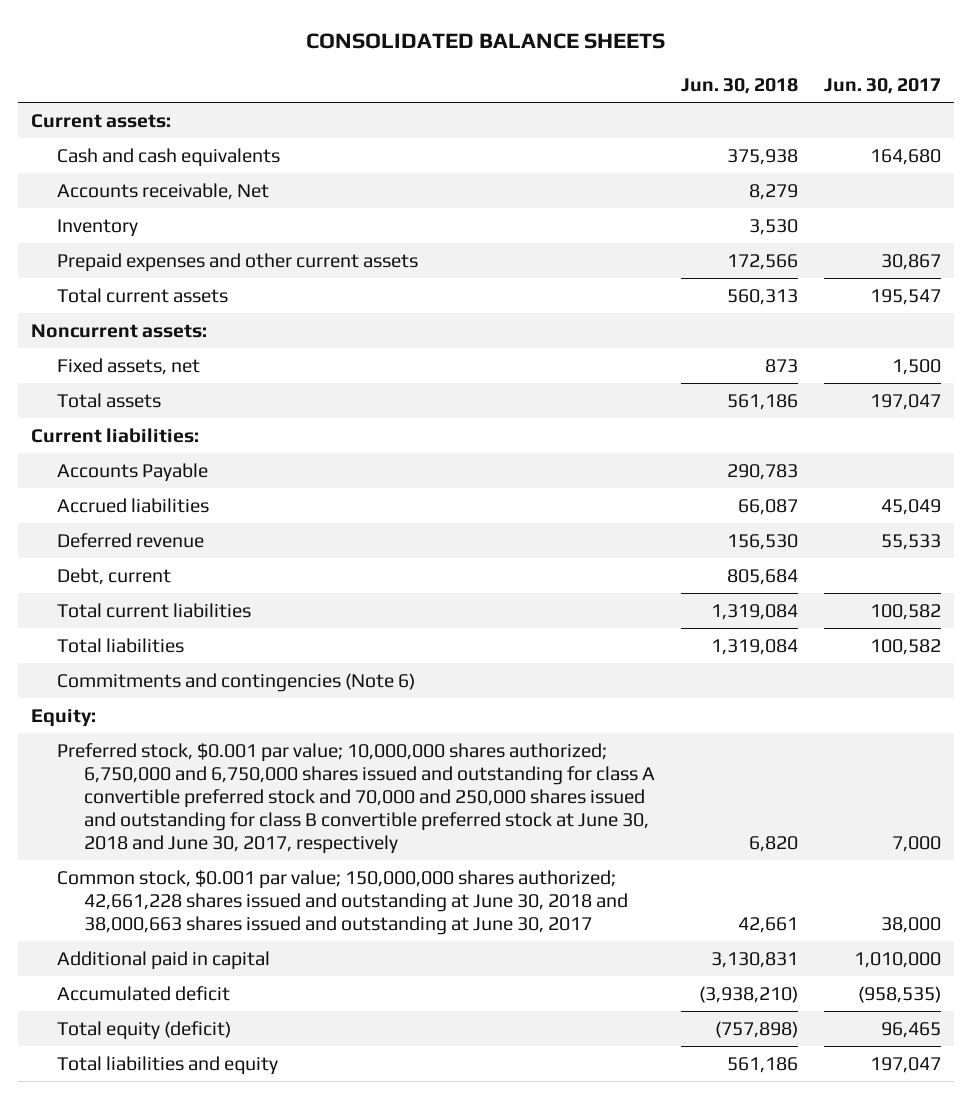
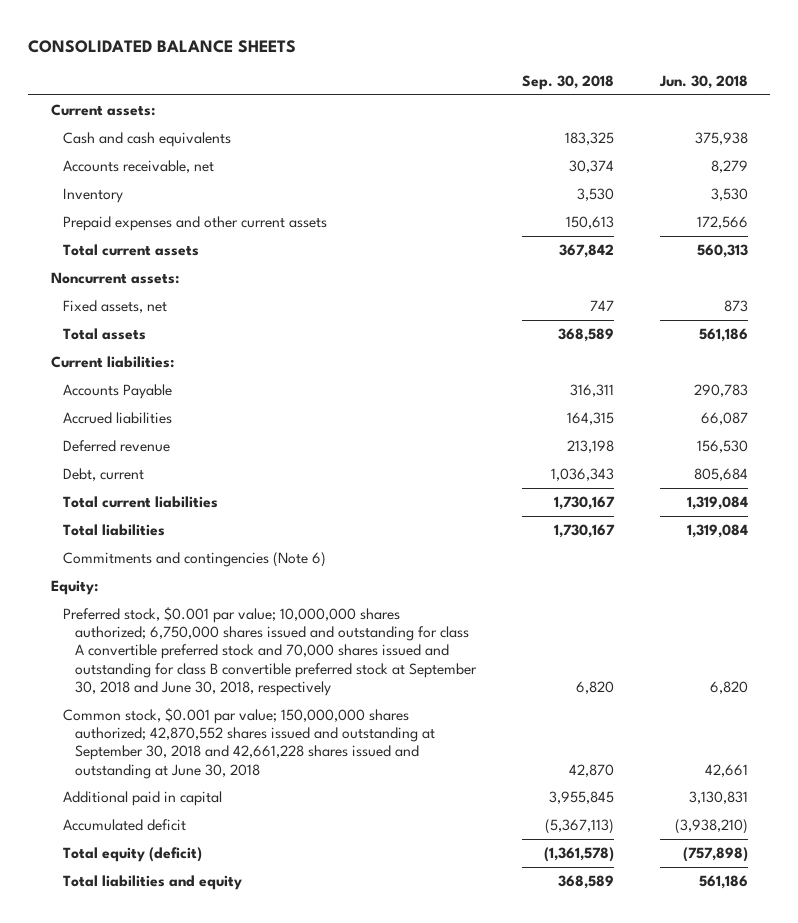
[823,77,941,94] Jun. 30, 2017 -> none
none -> [521,74,614,90] Sep. 30, 2018
[57,182,270,200] Accounts receivable, Net -> [63,159,215,173] Accounts receivable, net
[57,742,656,854] Preferred stock, $0.001 par value; 10,000,000 shares authorized; 6,750,000 and 6,750,000 shares issued and outstanding for class A convertible preferred stock and 70,000 and 250,000 shares issued and outstanding for class B convertible preferred stock at June 30, 2018 and June 30, 2017, respectively -> [63,606,478,696] Preferred stock, $0.001 par value; 10,000,000 shares authorized; 6,750,000 shares issued and outstanding for class A convertible preferred stock and 70,000 shares issued and outstanding for class B convertible preferred stock at September 30, 2018 and June 30, 2018, respectively
[57,869,629,935] Common stock, $0.001 par value; 150,000,000 shares authorized; 42,661,228 shares issued and outstanding at June 30, 2018 and 38,000,663 shares issued and outstanding at June 30, 2017 -> [63,707,436,779] Common stock, $0.001 par value; 150,000,000 shares authorized; 42,870,552 shares issued and outstanding at September 30, 2018 and 42,661,228 shares issued and outstanding at June 30, 2018

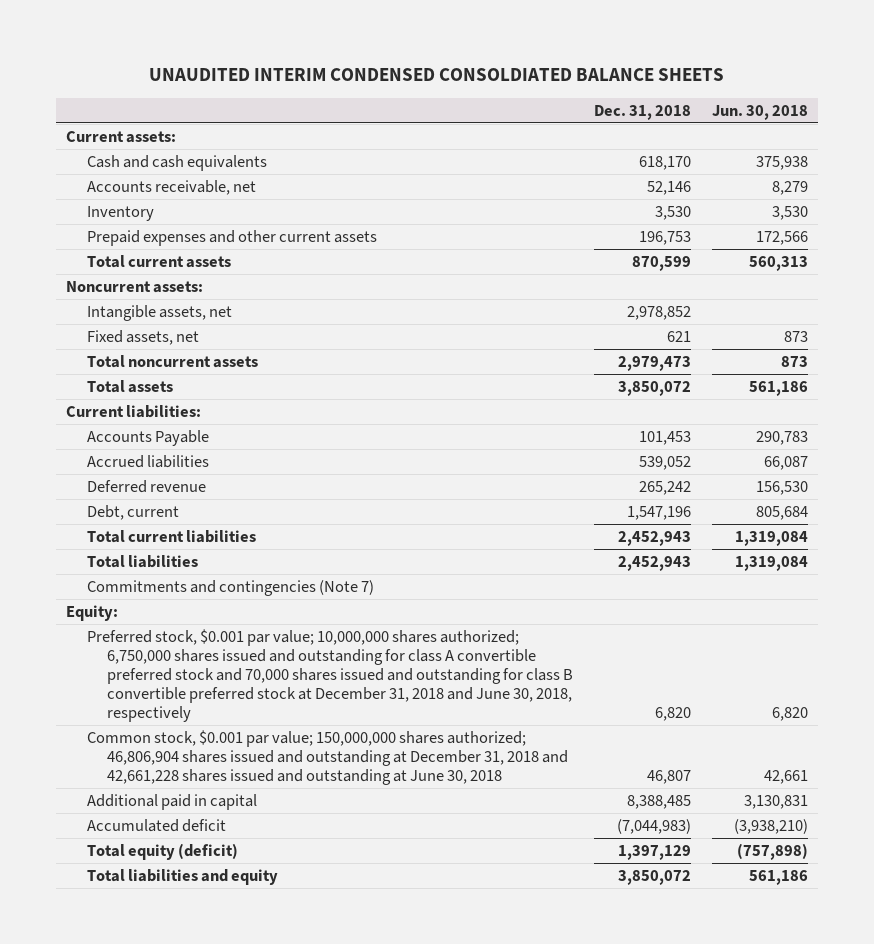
[28,39,297,53] CONSOLIDATED BALANCE SHEETS -> [149,68,725,82] UNAUDITED INTERIM CONDENSED CONSOLDIATED BALANCE SHEETS
[521,74,614,90] Sep. 30, 2018 -> none
none -> [593,104,691,120] Dec. 31, 2018
none -> [86,304,232,321] Intangible assets, net
none -> [86,354,258,368] Total noncurrent assets
[63,551,327,567] Commitments and contingencies (Note 6) -> [86,579,374,596] Commitments and contingencies (Note 7)
[63,606,478,696] Preferred stock, $0.001 par value; 10,000,000 shares authorized; 6,750,000 shares issued and outstanding for class A convertible preferred stock and 70,000 shares issued and outstanding for class B convertible preferred stock at September 30, 2018 and June 30, 2018, respectively -> [86,628,573,723] Preferred stock, $0.001 par value; 10,000,000 shares authorized; 6,750,000 shares issued and outstanding for class A convertible preferred stock and 70,000 shares issued and outstanding for class B convertible preferred stock at December 31, 2018 and June 30, 2018, respectively
[63,707,436,779] Common stock, $0.001 par value; 150,000,000 shares authorized; 42,870,552 shares issued and outstanding at September 30, 2018 and 42,661,228 shares issued and outstanding at June 30, 2018 -> [86,729,568,786] Common stock, $0.001 par value; 150,000,000 shares authorized; 46,806,904 shares issued and outstanding at December 31, 2018 and 42,661,228 shares issued and outstanding at June 30, 2018

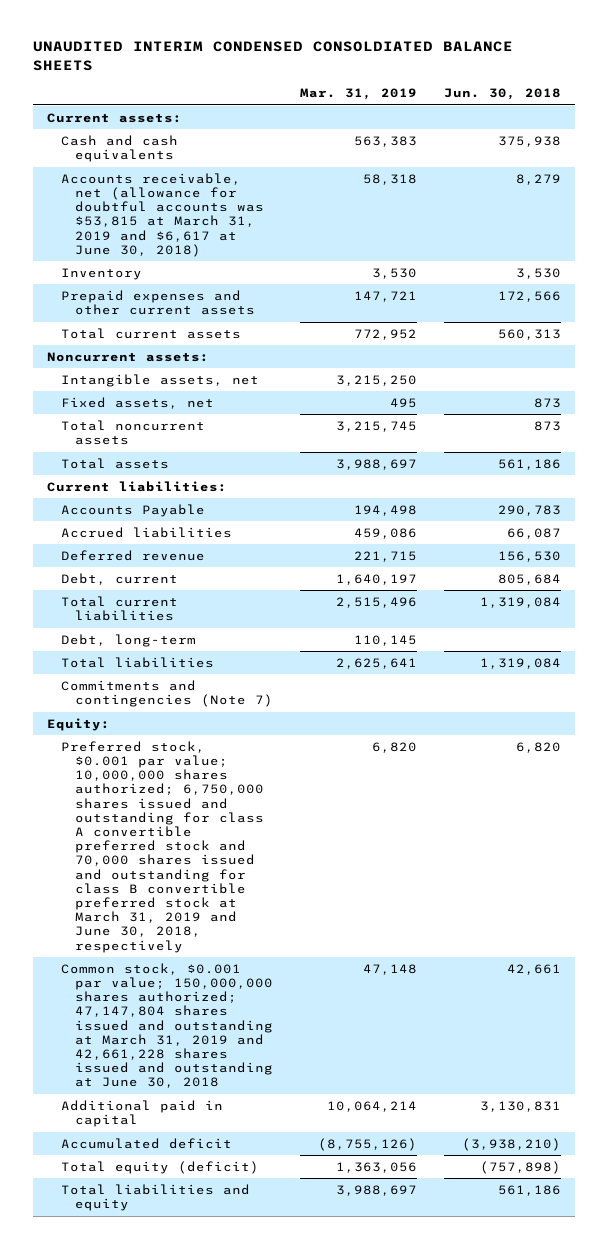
[593,104,691,120] Dec. 31, 2018 -> none
none -> [300,88,418,101] Mar. 31, 2019
[86,179,256,195] Accounts receivable, net -> [60,172,265,257] Accounts receivable, net (allowance for doubtful accounts was $53,815 at March 31, 2019 and $6,617 at June 30, 2018)
none -> [60,633,196,647] Debt, long-term
[86,628,573,723] Preferred stock, $0.001 par value; 10,000,000 shares authorized; 6,750,000 shares issued and outstanding for class A convertible preferred stock and 70,000 shares issued and outstanding for class B convertible preferred stock at December 31, 2018 and June 30, 2018, respectively -> [60,740,265,953] Preferred stock, $0.001 par value; 10,000,000 shares authorized; 6,750,000 shares issued and outstanding for class A convertible preferred stock and 70,000 shares issued and outstanding for class B convertible preferred stock at March 31, 2019 and June 30, 2018, respectively
[86,729,568,786] Common stock, $0.001 par value; 150,000,000 shares authorized; 46,806,904 shares issued and outstanding at December 31, 2018 and 42,661,228 shares issued and outstanding at June 30, 2018 -> [60,962,274,1089] Common stock, $0.001 par value; 150,000,000 shares authorized; 47,147,804 shares issued and outstanding at March 31, 2019 and 42,661,228 shares issued and outstanding at June 30, 2018

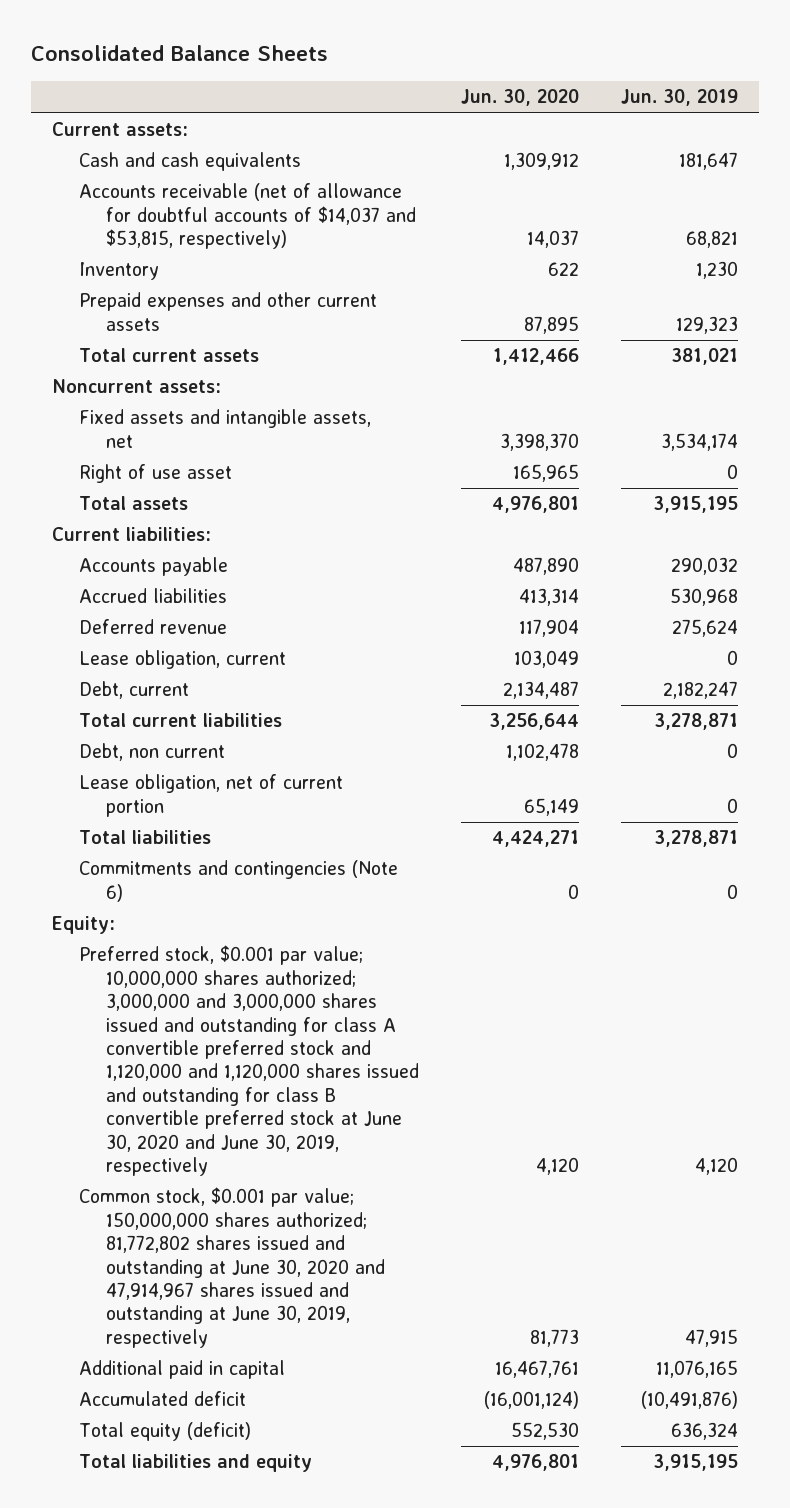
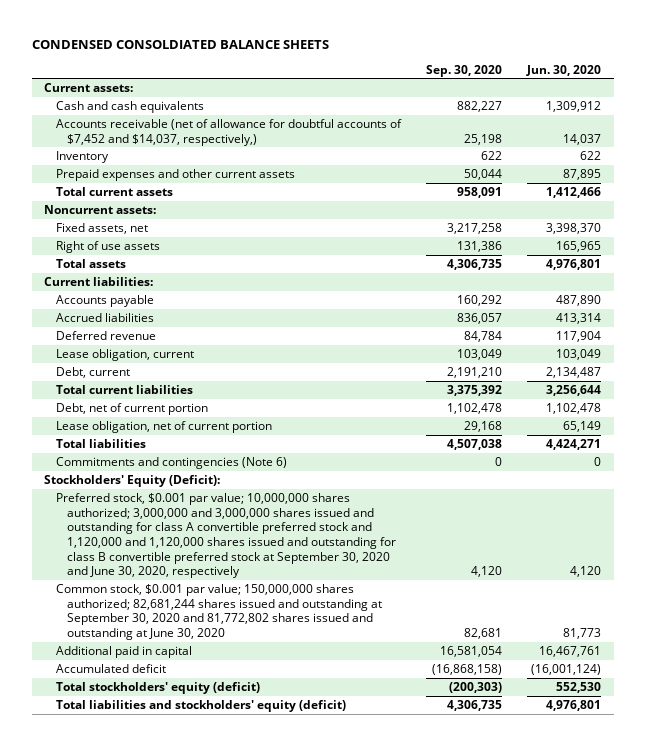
[30,45,328,62] Consolidated Balance Sheets -> [31,40,329,50] CONDENSED CONSOLDIATED BALANCE SHEETS
[620,89,738,107] Jun. 30, 2019 -> none
none -> [426,64,503,77] Sep. 30, 2020
[78,183,416,250] Accounts receivable (net of allowance for doubtful accounts of $14,037 and $53,815, respectively) -> [55,118,402,146] Accounts receivable (net of allowance for doubtful accounts of $7,452 and $14,037, respectively,)
[78,409,371,448] Fixed assets and intangible assets, net -> [55,222,148,234] Fixed assets, net
[78,464,232,484] Right of use asset -> [55,240,160,253] Right of use assets
[78,743,225,762] Debt, non current -> [55,402,208,415] Debt, net of current portion
[51,916,115,935] Equity: -> [44,474,221,487] Stockholders' Equity (Deficit):
[78,945,419,1177] Preferred stock, $0.001 par value; 10,000,000 shares authorized; 3,000,000 and 3,000,000 shares issued and outstanding for class A convertible preferred stock and 1,120,000 and 1,120,000 shares issued and outstanding for class B convertible preferred stock at June 30, 2020 and June 30, 2019, respectively -> [55,492,397,579] Preferred stock, $0.001 par value; 10,000,000 shares authorized; 3,000,000 and 3,000,000 shares issued and outstanding for class A convertible preferred stock and 1,120,000 and 1,120,000 shares issued and outstanding for class B convertible preferred stock at September 30, 2020 and June 30, 2020, respectively
[78,1187,385,1348] Common stock, $0.001 par value; 150,000,000 shares authorized; 81,772,802 shares issued and outstanding at June 30, 2020 and 47,914,967 shares issued and outstanding at June 30, 2019, respectively -> [55,583,383,640] Common stock, $0.001 par value; 150,000,000 shares authorized; 82,681,244 shares issued and outstanding at September 30, 2020 and 81,772,802 shares issued and outstanding at June 30, 2020
[78,1422,251,1442] Total equity (deficit) -> [55,681,260,694] Total stockholders' equity (deficit)
[78,1454,312,1473] Total liabilities and equity -> [55,699,346,712] Total liabilities and stockholders' equity (deficit)

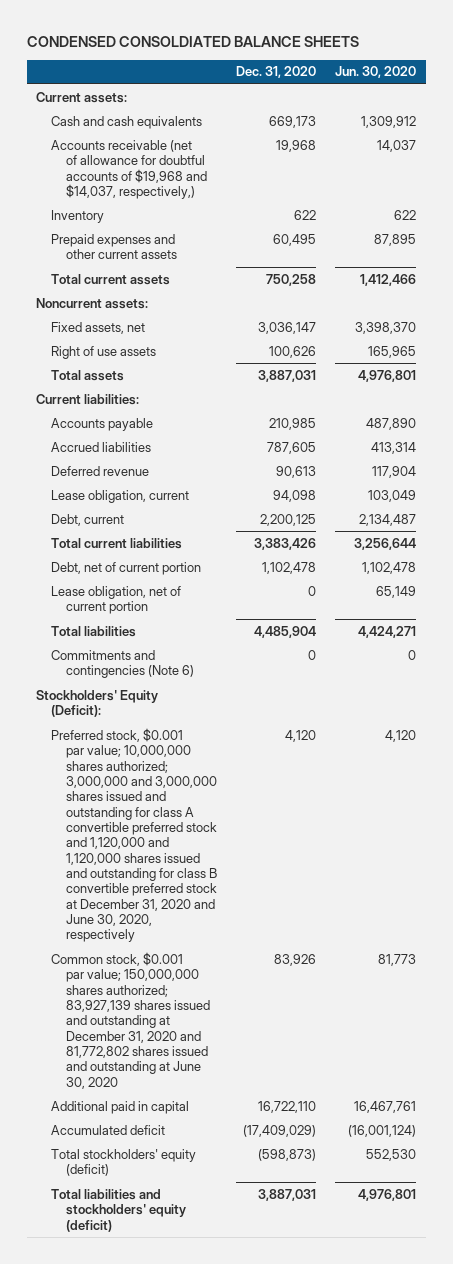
[426,64,503,77] Sep. 30, 2020 -> none
none -> [236,66,317,79] Dec. 31, 2020
[55,118,402,146] Accounts receivable (net of allowance for doubtful accounts of $7,452 and $14,037, respectively,) -> [51,139,208,199] Accounts receivable (net of allowance for doubtful accounts of $19,968 and $14,037, respectively,)
[55,492,397,579] Preferred stock, $0.001 par value; 10,000,000 shares authorized; 3,000,000 and 3,000,000 shares issued and outstanding for class A convertible preferred stock and 1,120,000 and 1,120,000 shares issued and outstanding for class B convertible preferred stock at September 30, 2020 and June 30, 2020, respectively -> [51,727,218,943] Preferred stock, $0.001 par value; 10,000,000 shares authorized; 3,000,000 and 3,000,000 shares issued and outstanding for class A convertible preferred stock and 1,120,000 and 1,120,000 shares issued and outstanding for class B convertible preferred stock at December 31, 2020 and June 30, 2020, respectively
[55,583,383,640] Common stock, $0.001 par value; 150,000,000 shares authorized; 82,681,244 shares issued and outstanding at September 30, 2020 and 81,772,802 shares issued and outstanding at June 30, 2020 -> [51,951,211,1089] Common stock, $0.001 par value; 150,000,000 shares authorized; 83,927,139 shares issued and outstanding at December 31, 2020 and 81,772,802 shares issued and outstanding at June 30, 2020

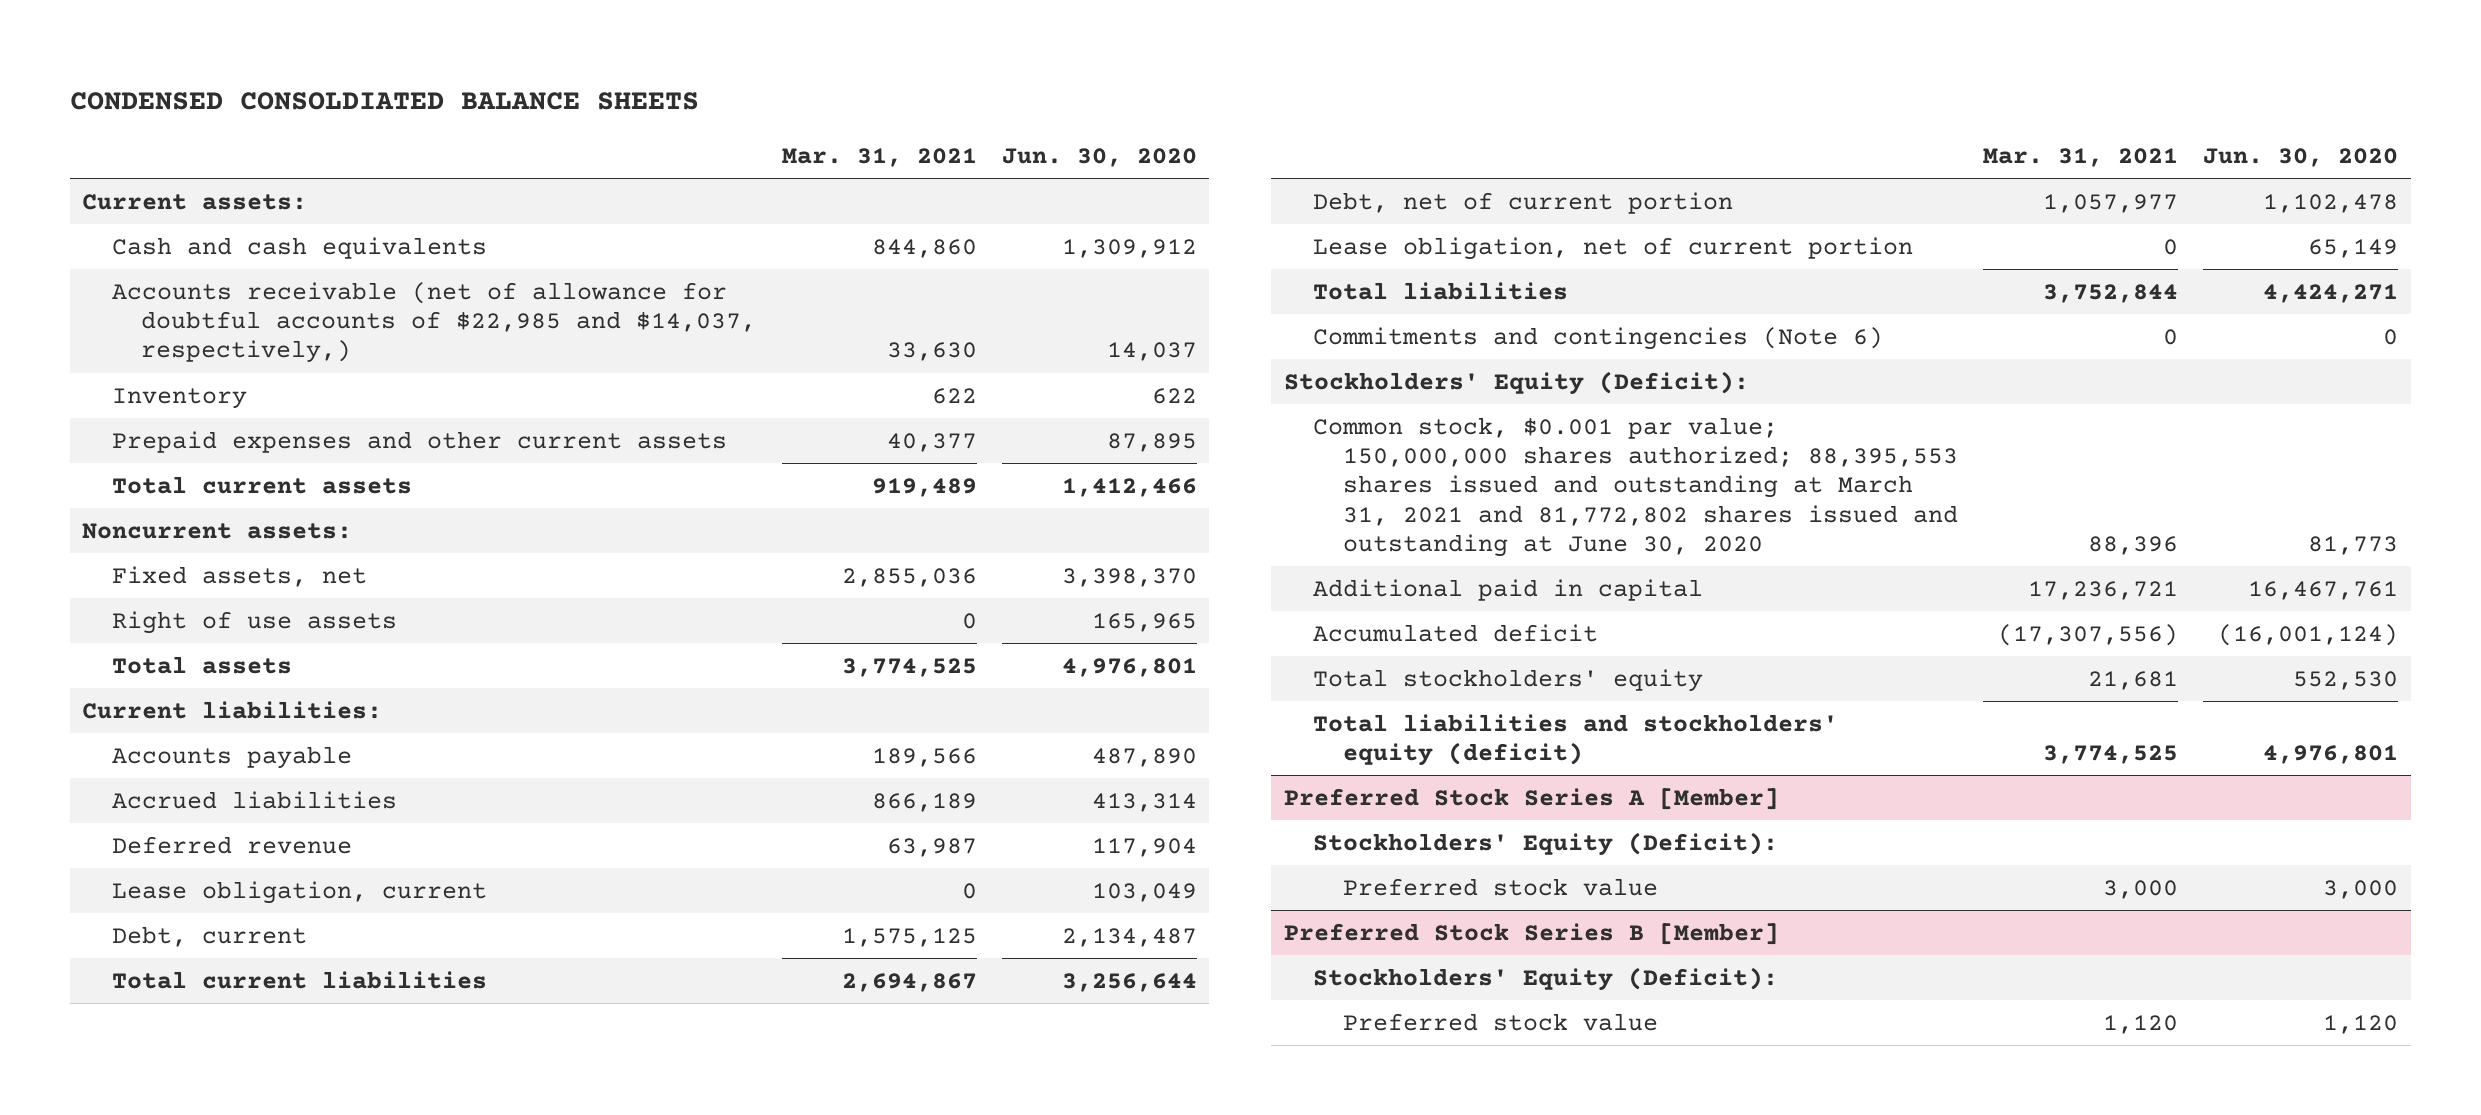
[236,66,317,79] Dec. 31, 2020 -> none
none -> [781,148,977,168] Mar. 31, 2021
[51,139,208,199] Accounts receivable (net of allowance for doubtful accounts of $19,968 and $14,037, respectively,) -> [111,281,757,364] Accounts receivable (net of allowance for doubtful accounts of $22,985 and $14,037, respectively,)
[51,727,218,943] Preferred stock, $0.001 par value; 10,000,000 shares authorized; 3,000,000 and 3,000,000 shares issued and outstanding for class A convertible preferred stock and 1,120,000 and 1,120,000 shares issued and outstanding for class B convertible preferred stock at December 31, 2020 and June 30, 2020, respectively -> none
[51,951,211,1089] Common stock, $0.001 par value; 150,000,000 shares authorized; 83,927,139 shares issued and outstanding at December 31, 2020 and 81,772,802 shares issued and outstanding at June 30, 2020 -> [1313,416,1958,558] Common stock, $0.001 par value; 150,000,000 shares authorized; 88,395,553 shares issued and outstanding at March 31, 2021 and 81,772,802 shares issued and outstanding at June 30, 2020
[51,1148,197,1177] Total stockholders' equity (deficit) -> [1313,668,1704,692] Total stockholders' equity
none -> [1283,787,1779,810] Preferred Stock Series A [Member]
none -> [1313,831,1779,856] Stockholders' Equity (Deficit):
none -> [1342,877,1658,896] Preferred stock value
none -> [1283,922,1779,945] Preferred Stock Series B [Member]
none -> [1313,966,1779,991] Stockholders' Equity (Deficit):
none -> [1342,1012,1658,1031] Preferred stock value

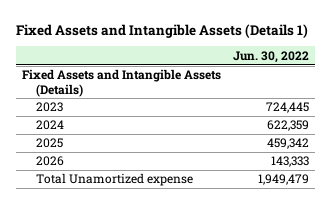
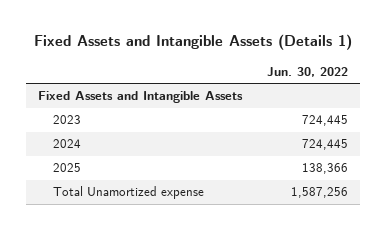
[22,69,222,97] Fixed Assets and Intangible Assets (Details) -> [38,91,244,104] Fixed Assets and Intangible Assets
[36,156,65,167] 2026 -> none
[266,120,309,132] 622,359 -> [301,139,348,151] 724,445
[266,138,309,150] 459,342 -> [301,163,348,175] 138,366
[257,174,309,186] 1,949,479 -> [290,187,348,199] 1,587,256

